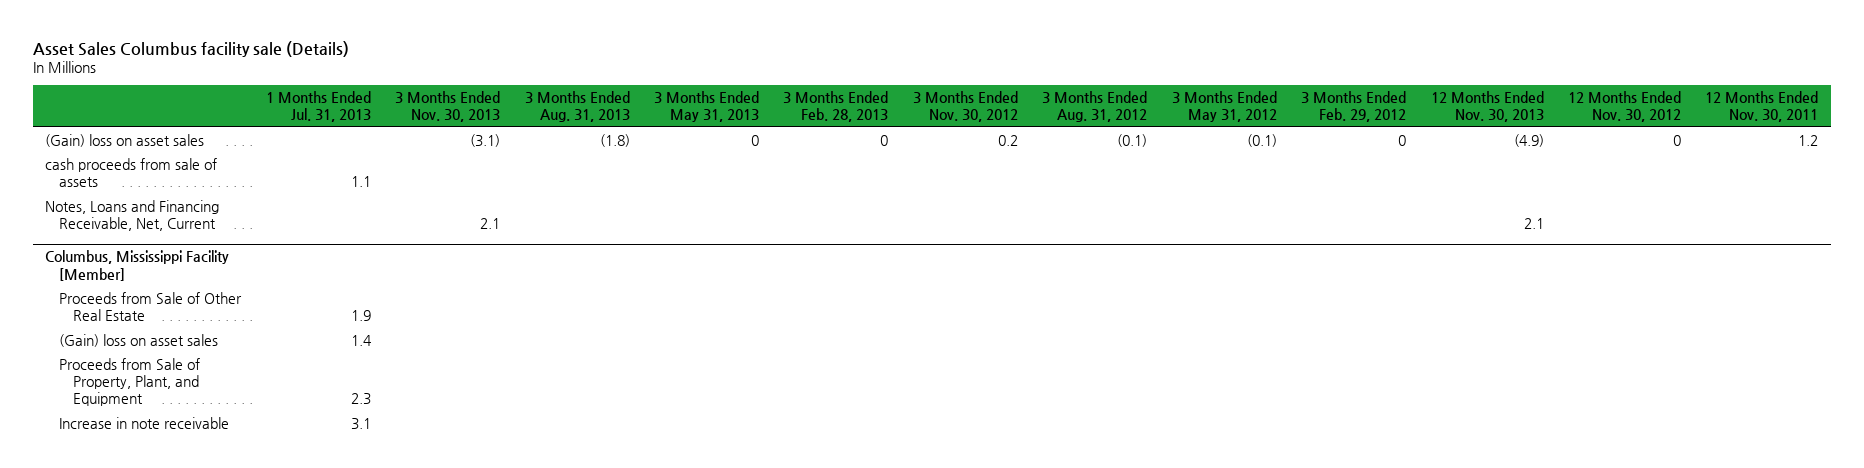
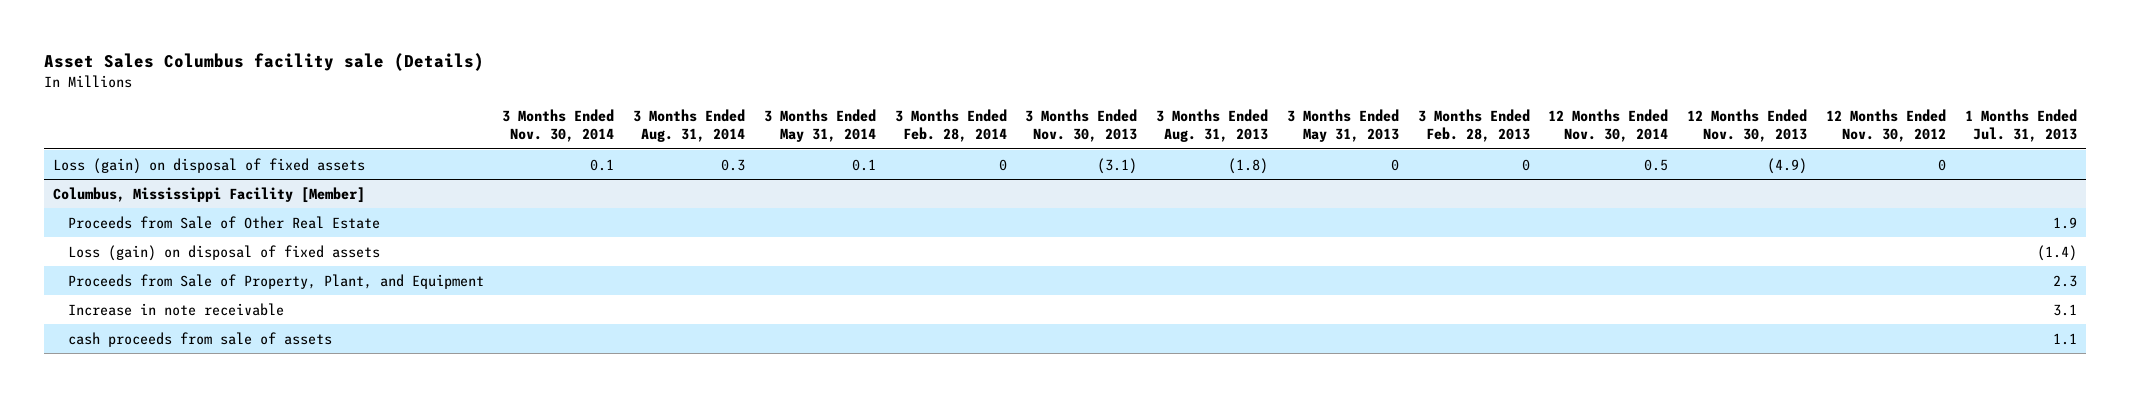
[912,90,1018,123] 3 Months Ended Nov. 30, 2012 -> none
[1042,90,1148,123] 3 Months Ended Aug. 31, 2012 -> none
[1171,90,1277,123] 3 Months Ended May 31, 2012 -> none
[1301,90,1407,123] 3 Months Ended Feb. 29, 2012 -> none
[1705,90,1819,123] 12 Months Ended Nov. 30, 2011 -> none
none -> [502,108,615,143] 3 Months Ended Nov. 30, 2014
none -> [633,108,746,143] 3 Months Ended Aug. 31, 2014
none -> [763,108,876,143] 3 Months Ended May 31, 2014
none -> [894,108,1007,143] 3 Months Ended Feb. 28, 2014
none -> [1548,108,1669,143] 12 Months Ended Nov. 30, 2014
[45,157,218,187] cash proceeds from sale of assets -> none
[45,199,220,231] Notes, Loans and Financing Receivable, Net, Current -> none
[45,133,205,147] (Gain) loss on asset sales -> [53,157,366,174] Loss (gain) on disposal of fixed assets
[59,333,219,347] (Gain) loss on asset sales -> [67,244,380,261] Loss (gain) on disposal of fixed assets
[350,334,372,346] 1.4 -> [2036,244,2077,261] (1.4)
none -> [67,331,332,347] cash proceeds from sale of assets

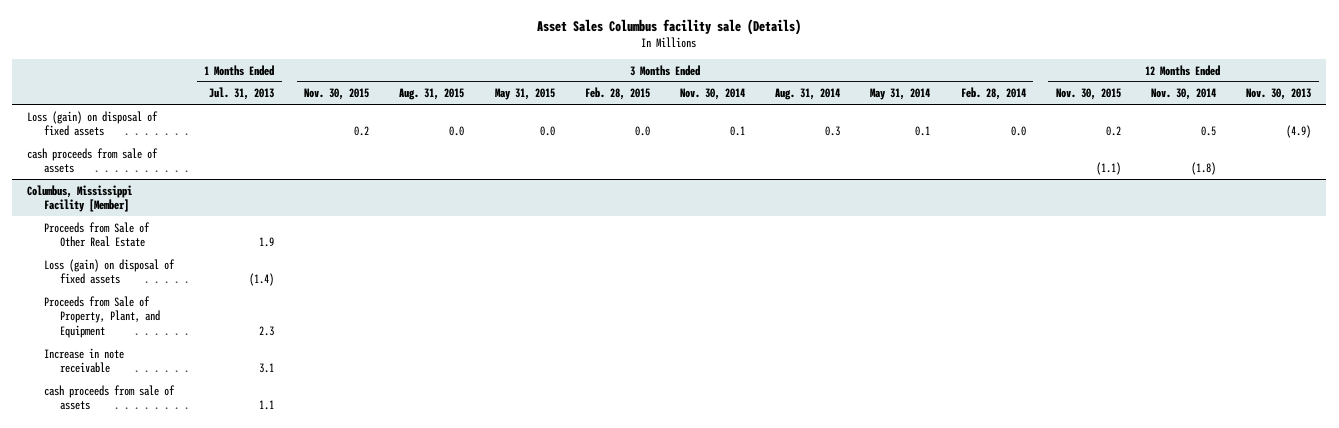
[1025,108,1138,143] 3 Months Ended Nov. 30, 2013 -> none
[1156,108,1269,143] 3 Months Ended Aug. 31, 2013 -> none
[1286,108,1399,143] 3 Months Ended May 31, 2013 -> none
[1417,108,1530,143] 3 Months Ended Feb. 28, 2013 -> none
[1825,108,1946,143] 12 Months Ended Nov. 30, 2012 -> none
none -> [304,88,370,101] Nov. 30, 2015
none -> [399,88,465,101] Aug. 31, 2015
none -> [494,88,555,101] May 31, 2015
none -> [584,87,650,101] Feb. 28, 2015
none -> [1055,88,1121,101] Nov. 30, 2015
[998,158,1007,171] 0 -> [1010,126,1026,137] 0.0
none -> [27,147,159,174] cash proceeds from sale of assets

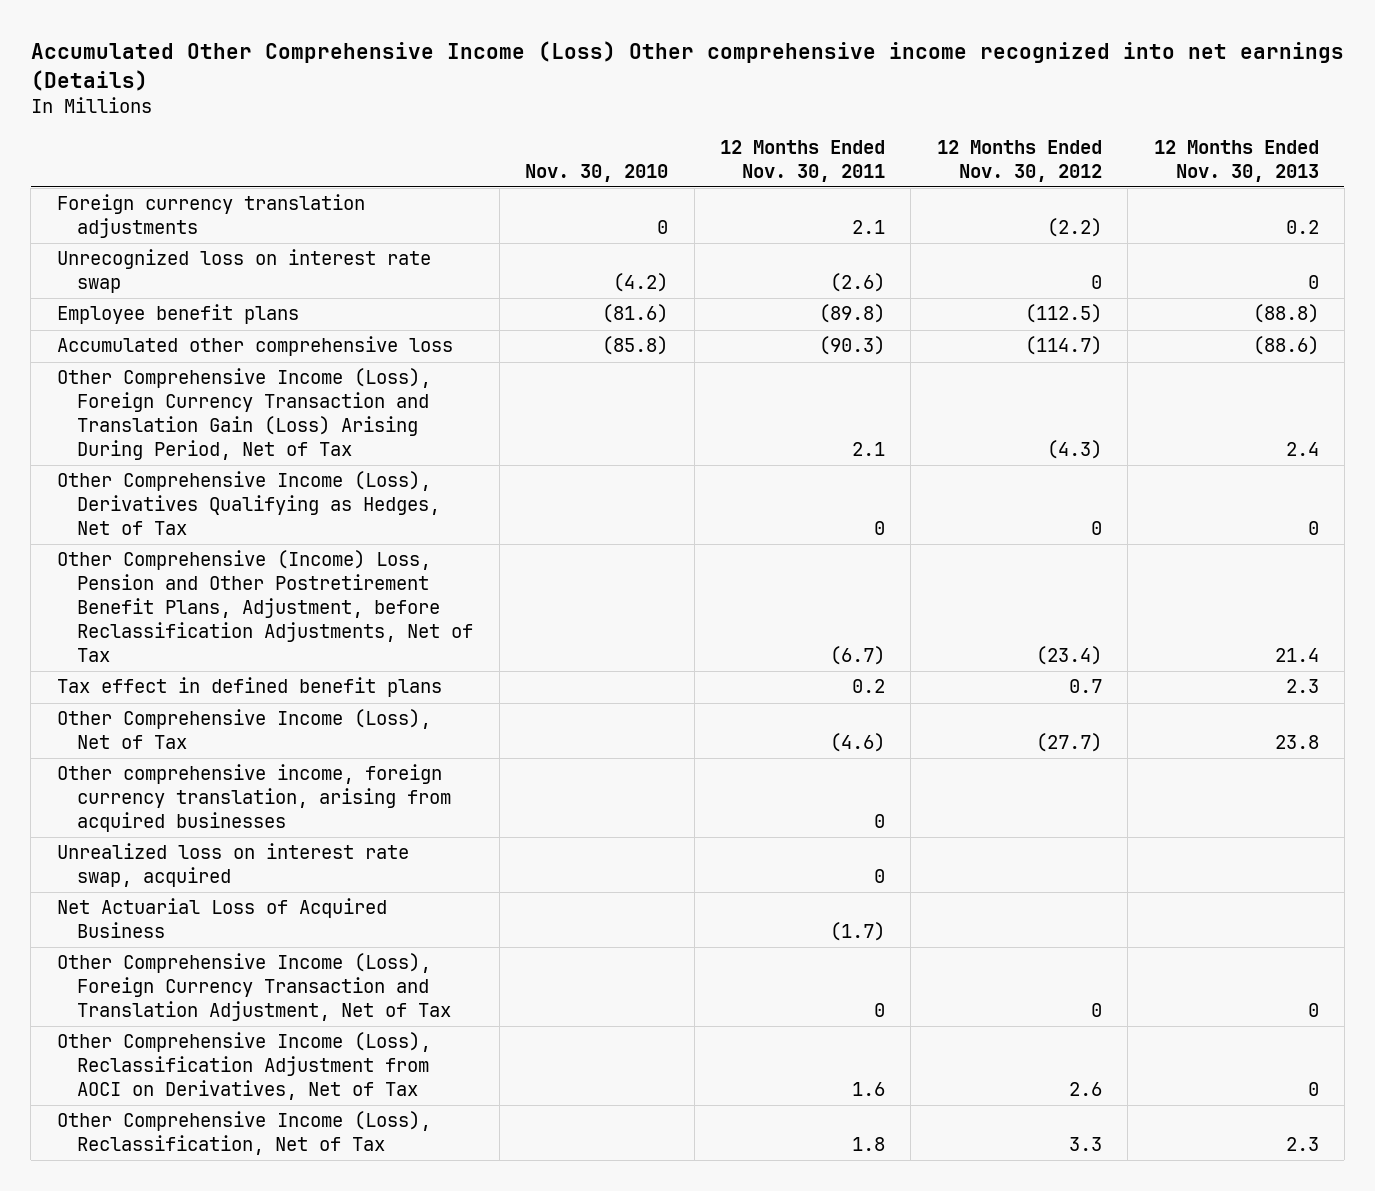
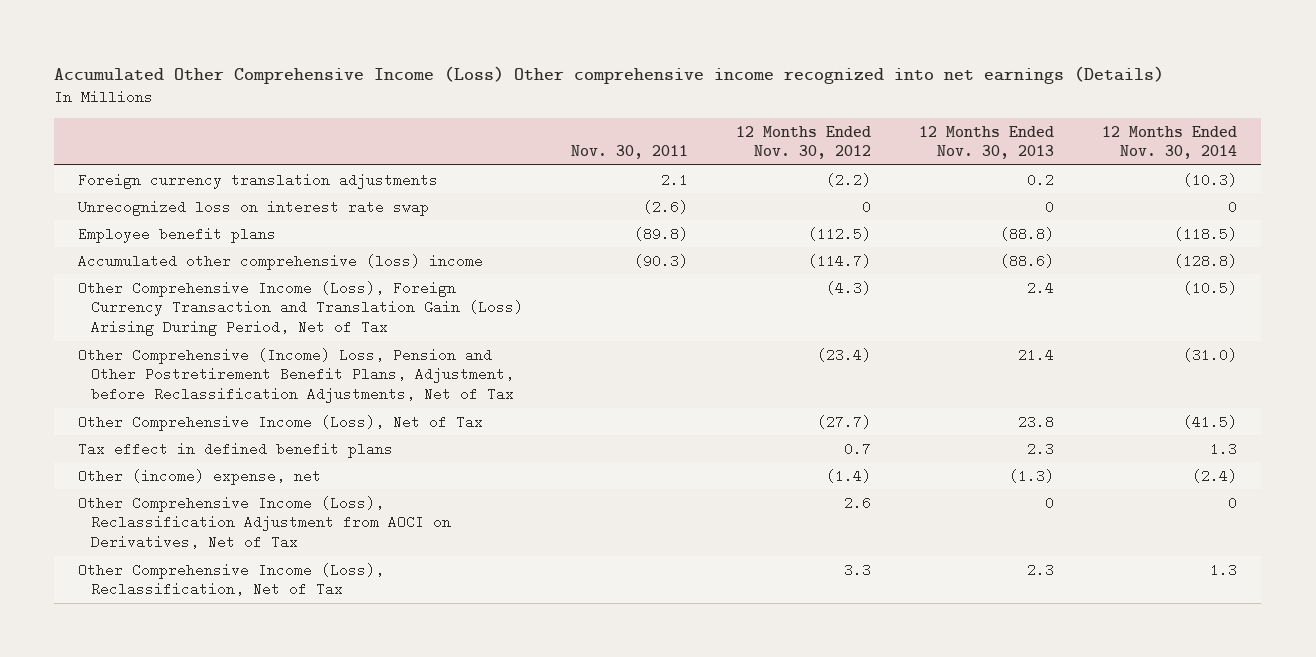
[525,163,669,182] Nov. 30, 2010 -> none
[720,139,886,182] 12 Months Ended Nov. 30, 2011 -> none
none -> [571,145,689,160] Nov. 30, 2011
none -> [1102,125,1238,160] 12 Months Ended Nov. 30, 2014
[56,336,453,357] Accumulated other comprehensive loss -> [78,253,484,270] Accumulated other comprehensive (loss) income
[56,471,441,536] Other Comprehensive Income (Loss), Derivatives Qualifying as Hedges, Net of Tax -> none
[56,764,452,833] Other comprehensive income, foreign currency translation, arising from acquired businesses -> none
[56,843,409,888] Unrealized loss on interest rate swap, acquired -> none
[56,898,387,939] Net Actuarial Loss of Acquired Business -> none
[56,953,452,1022] Other Comprehensive Income (Loss), Foreign Currency Transaction and Translation Adjustment, Net of Tax -> none
[56,677,442,698] Tax effect in defined benefit plans -> [78,441,394,458] Tax effect in defined benefit plans
none -> [78,468,322,485] Other (income) expense, net

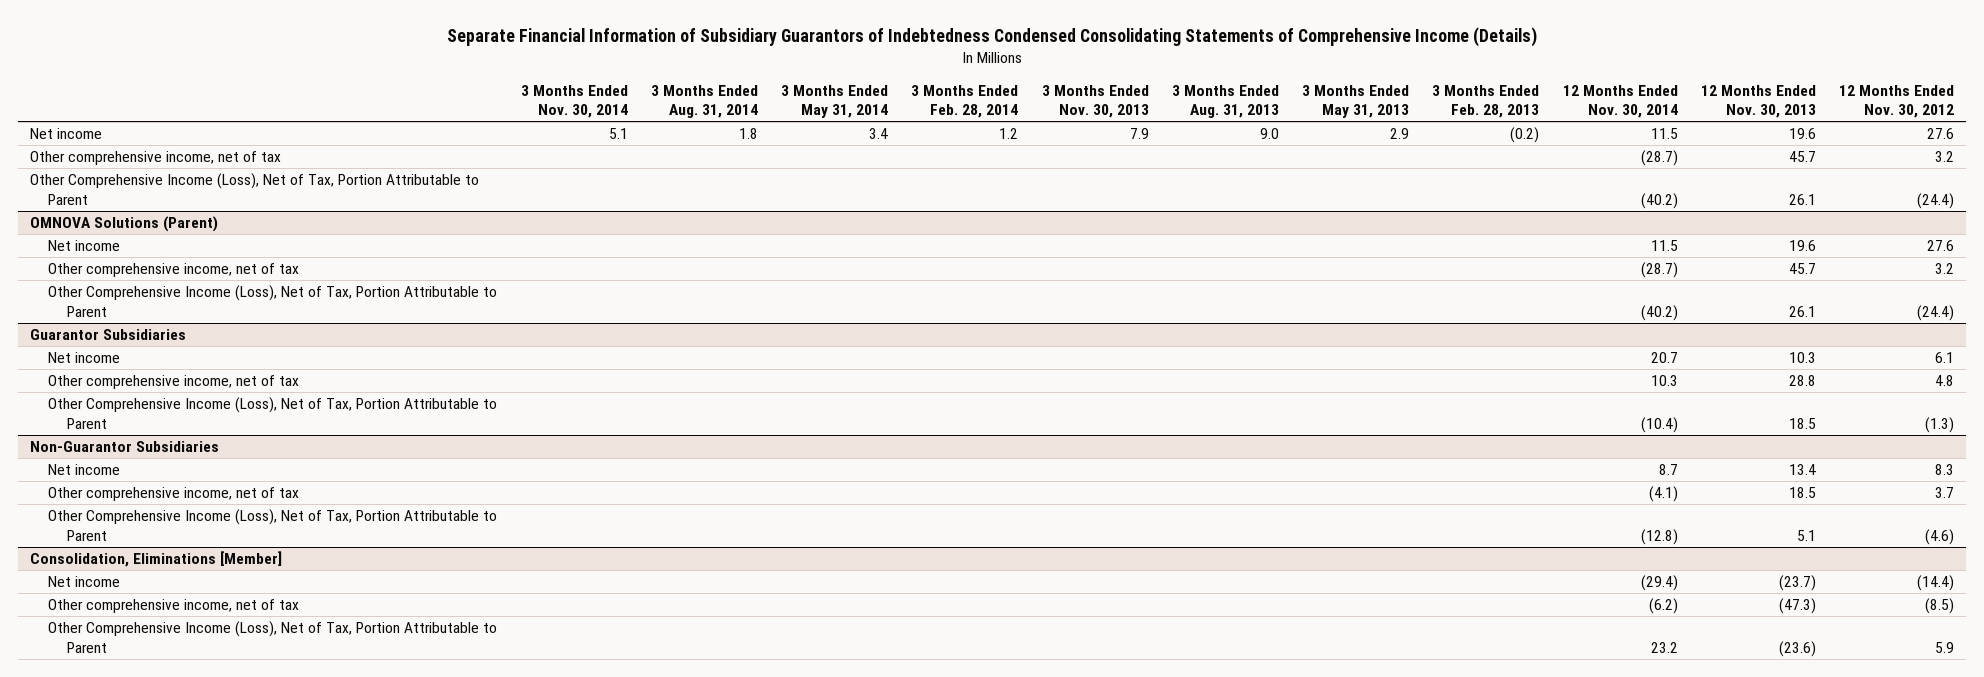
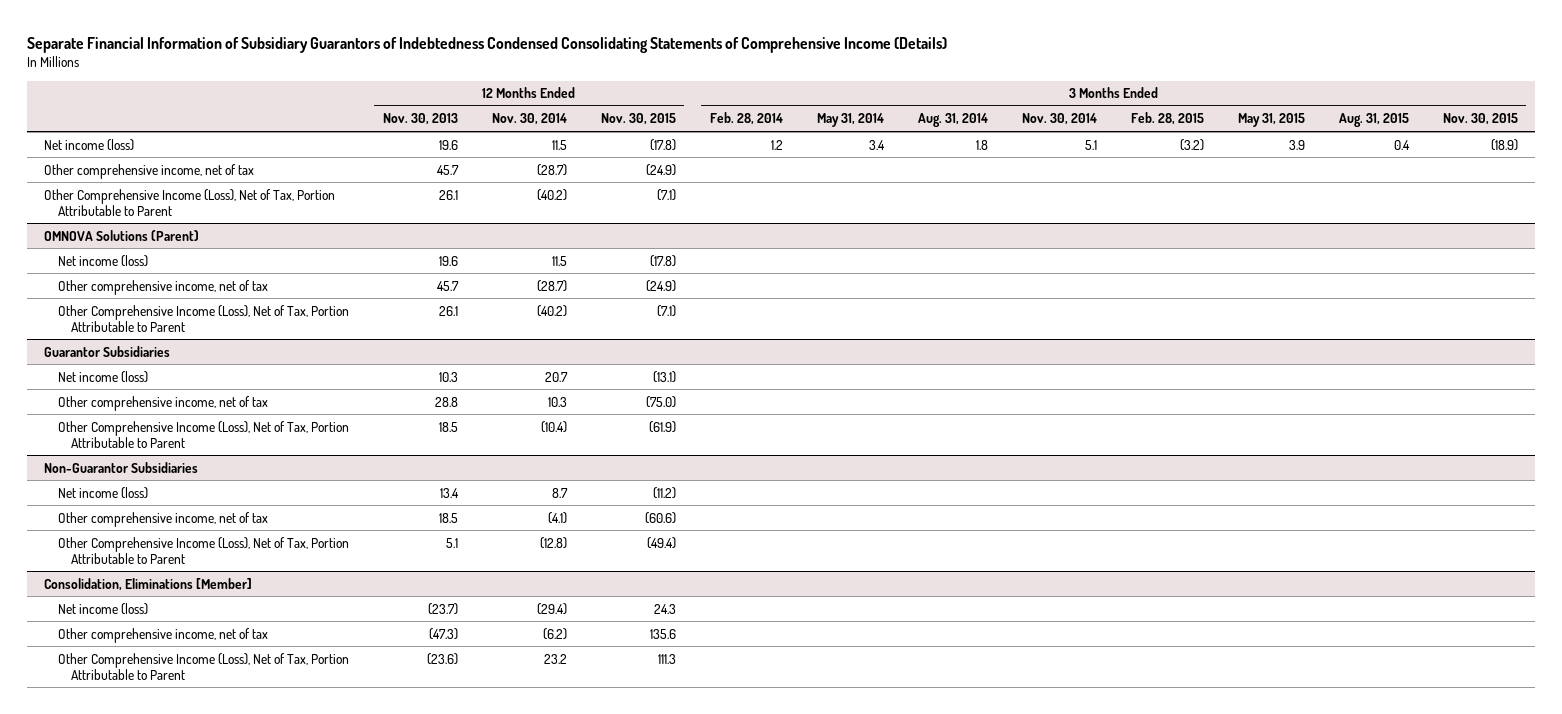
[1041,84,1149,118] 3 Months Ended Nov. 30, 2013 -> none
[1171,84,1279,118] 3 Months Ended Aug. 31, 2013 -> none
[1302,84,1410,118] 3 Months Ended May 31, 2013 -> none
[1432,84,1540,118] 3 Months Ended Feb. 28, 2013 -> none
[1839,84,1955,118] 12 Months Ended Nov. 30, 2012 -> none
none -> [600,113,676,126] Nov. 30, 2015
none -> [1130,112,1204,126] Feb. 28, 2015
none -> [1237,113,1305,128] May 31, 2015
none -> [1338,113,1409,128] Aug. 31, 2015
none -> [1442,113,1518,126] Nov. 30, 2015
[29,128,102,140] Net income -> [44,138,135,151] Net income (loss)
[48,240,121,252] Net income -> [57,254,148,267] Net income (loss)
[48,352,121,364] Net income -> [57,370,148,383] Net income (loss)
[48,464,121,476] Net income -> [57,486,148,499] Net income (loss)
[48,576,121,588] Net income -> [57,602,148,615] Net income (loss)

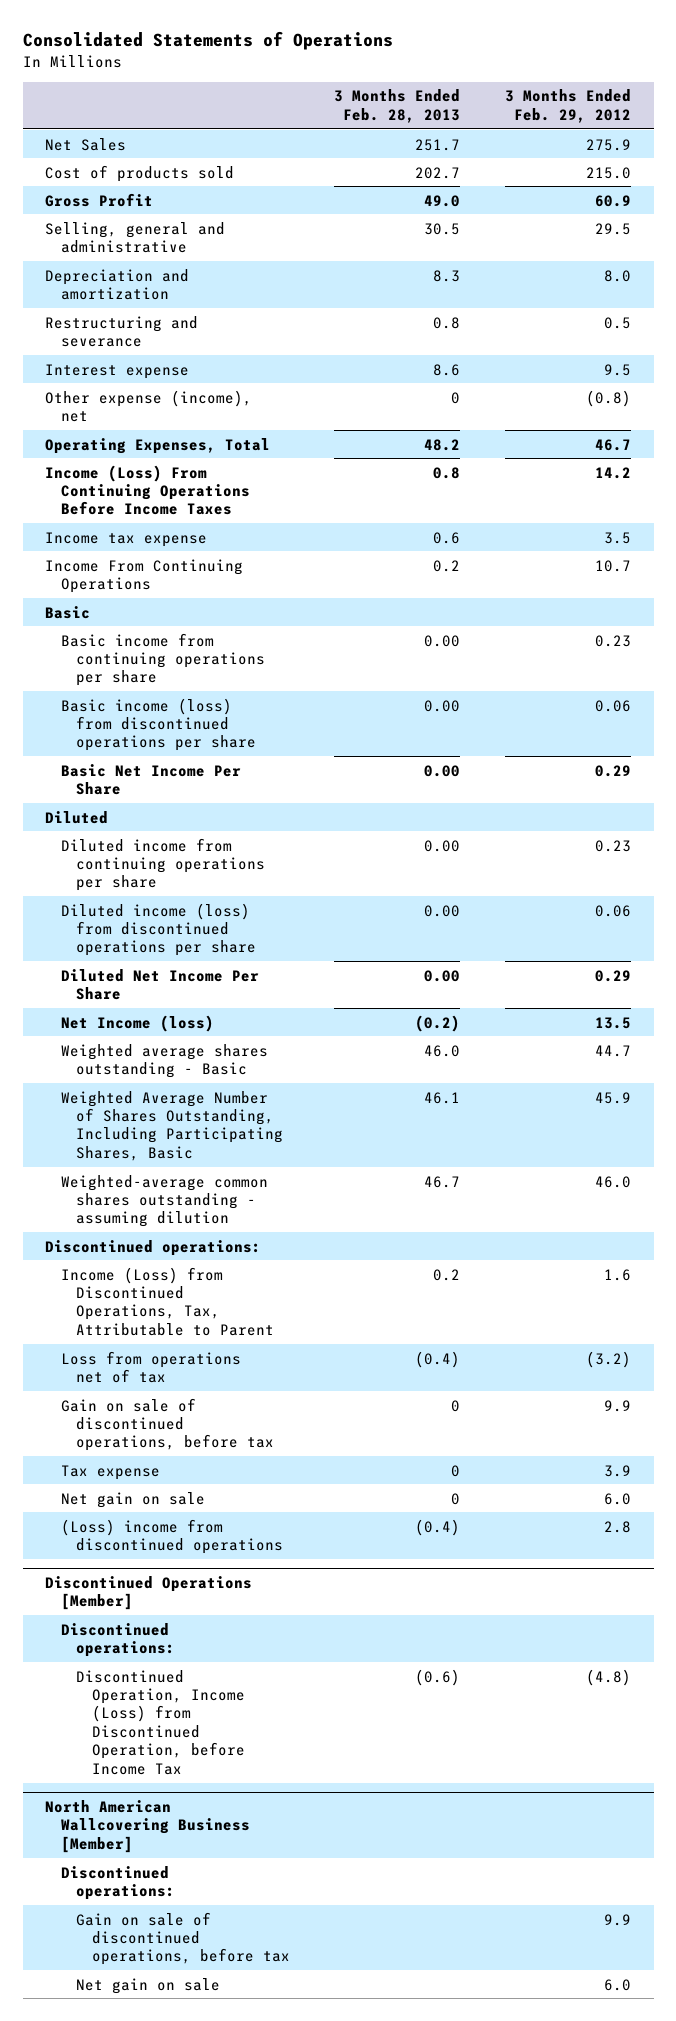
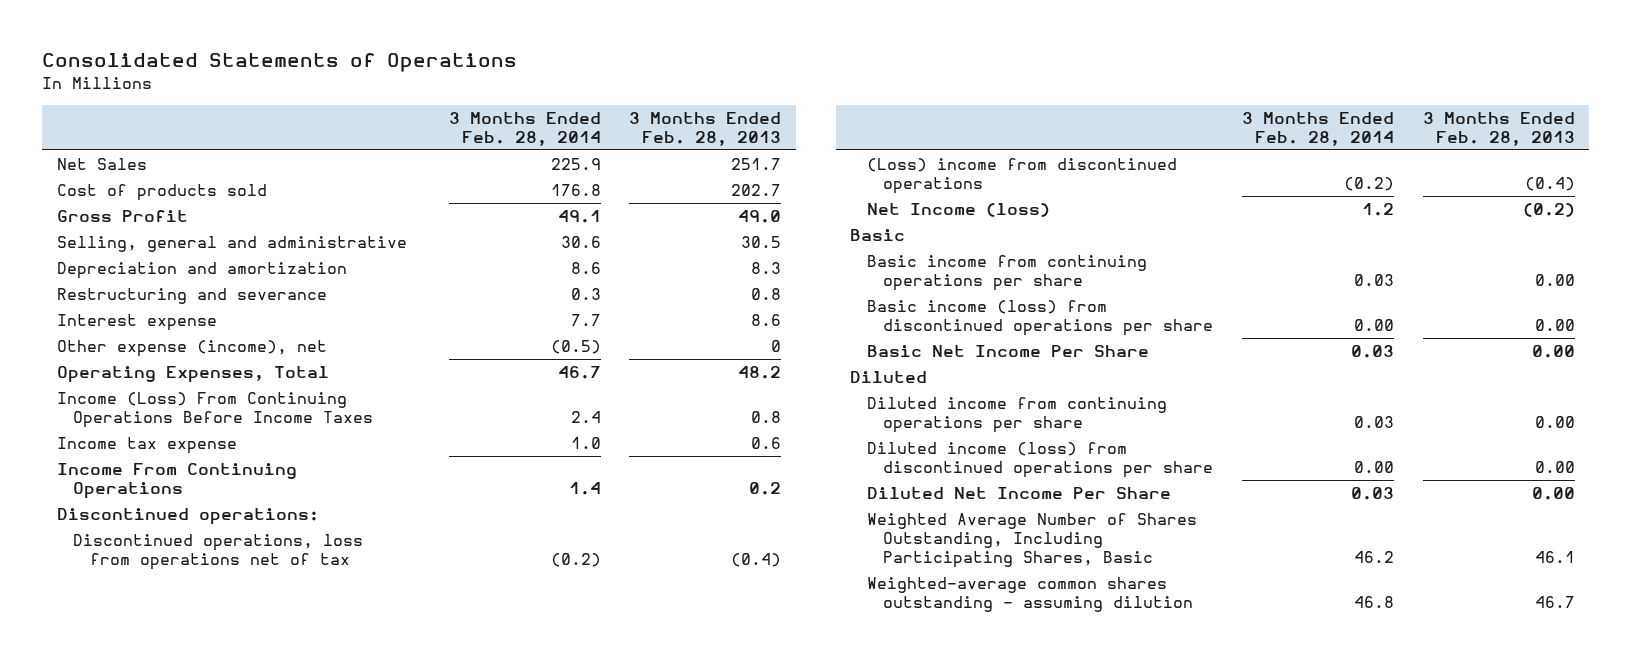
[505,89,632,123] 3 Months Ended Feb. 29, 2012 -> none
none -> [448,111,601,146] 3 Months Ended Feb. 28, 2014
[45,1239,262,1256] Discontinued operations: -> [56,508,319,526] Discontinued operations:
none -> [73,534,364,570] Discontinued operations, loss from operations net of tax
[60,1518,284,1554] (Loss) income from discontinued operations -> [866,158,1177,194] (Loss) income from discontinued operations
[60,1014,214,1032] Net Income (loss) -> [866,203,1050,218] Net Income (loss)
[60,1043,268,1078] Weighted average shares outstanding - Basic -> none
[60,1266,275,1336] Income (Loss) from Discontinued Operations, Tax, Attributable to Parent -> none
[60,1350,241,1383] Loss from operations net of tax -> none
[60,1397,275,1452] Gain on sale of discontinued operations, before tax -> none
[60,1464,160,1480] Tax expense -> none
[60,1491,205,1508] Net gain on sale -> none
[45,1575,253,1611] Discontinued Operations [Member] -> none
[60,1622,176,1657] Discontinued operations: -> none
[76,1669,245,1775] Discontinued Operation, Income (Loss) from Discontinued Operation, before Income Tax -> none
[45,1799,250,1853] North American Wallcovering Business [Member] -> none
[60,1865,176,1900] Discontinued operations: -> none
[76,1911,290,1966] Gain on sale of discontinued operations, before tax -> none
[76,1977,221,1994] Net gain on sale -> none

